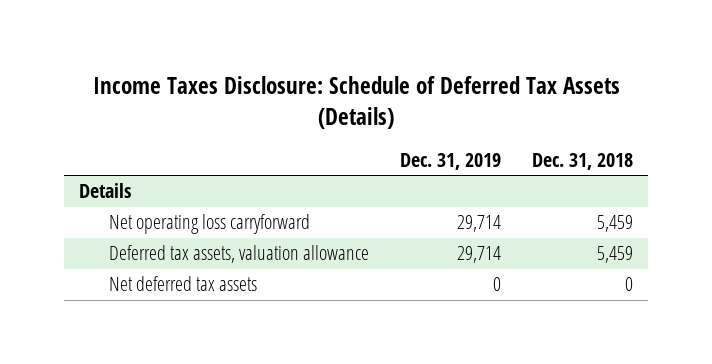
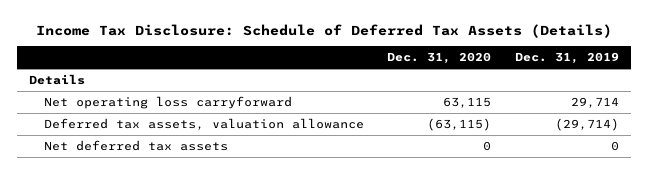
[92,76,620,129] Income Taxes Disclosure: Schedule of Deferred Tax Assets (Details) -> [35,24,612,39] Income Tax Disclosure: Schedule of Deferred Tax Assets (Details)
[531,152,633,170] Dec. 31, 2018 -> none
none -> [387,52,492,65] Dec. 31, 2020
[456,246,501,264] 29,714 -> [554,117,619,131] (29,714)

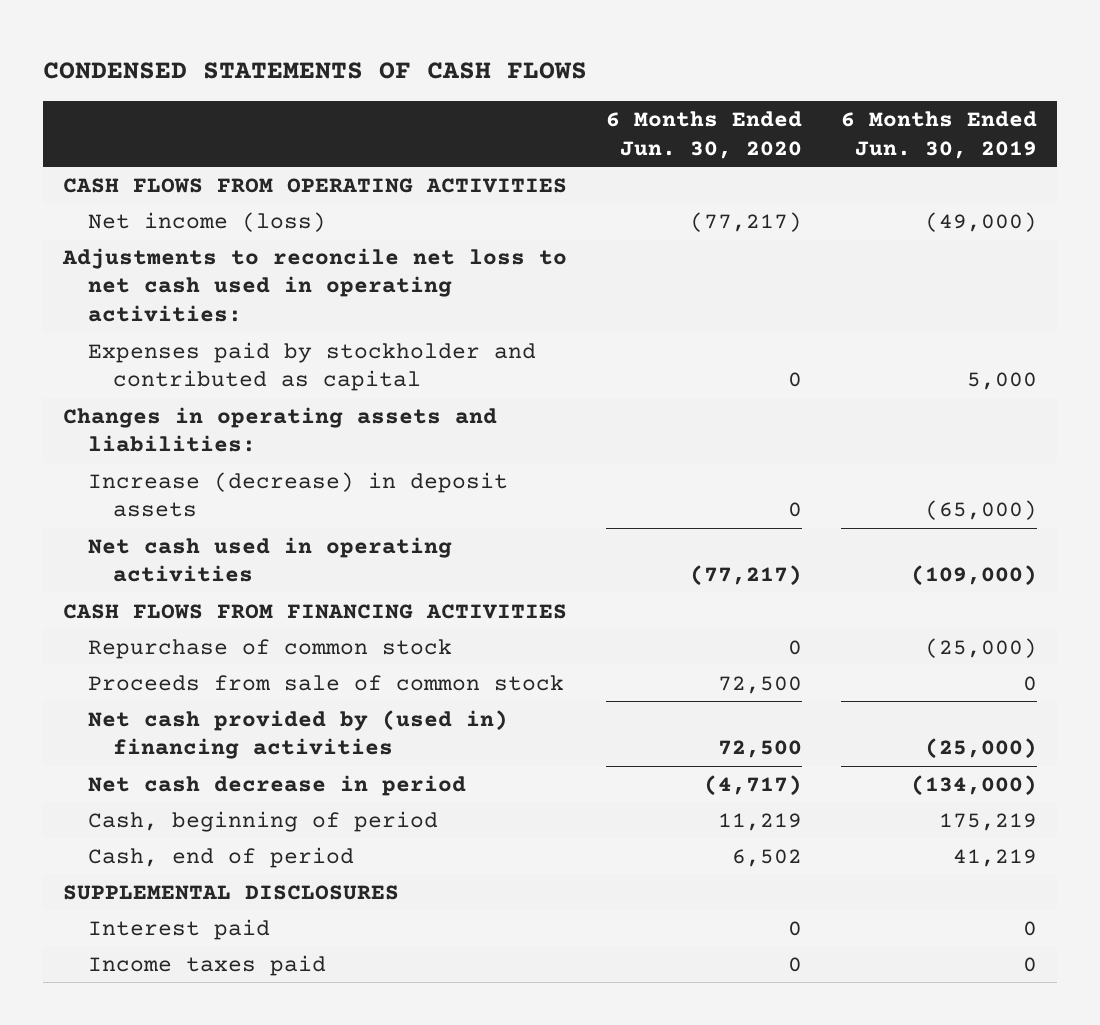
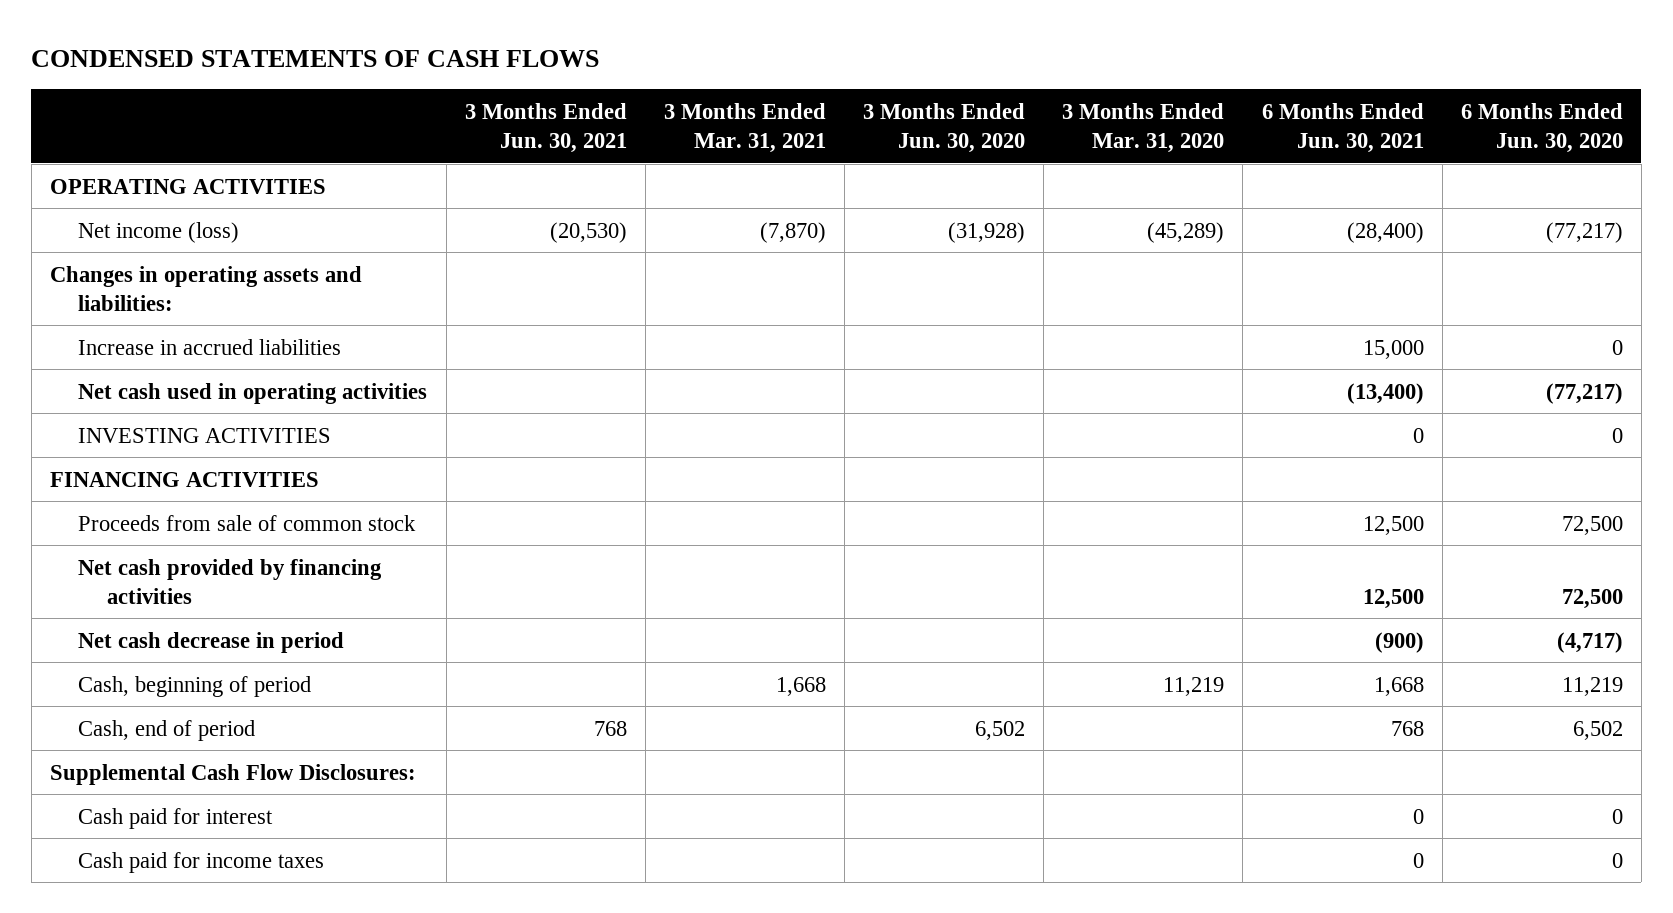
[841,111,1038,159] 6 Months Ended Jun. 30, 2019 -> none
none -> [464,102,627,153] 3 Months Ended Jun. 30, 2021
none -> [663,102,826,153] 3 Months Ended Mar. 31, 2021
none -> [863,102,1026,153] 3 Months Ended Jun. 30, 2020
none -> [1062,102,1225,153] 3 Months Ended Mar. 31, 2020
none -> [1261,102,1424,153] 6 Months Ended Jun. 30, 2021
[62,177,567,193] CASH FLOWS FROM OPERATING ACTIVITIES -> [50,178,327,194] OPERATING ACTIVITIES
[61,247,567,323] Adjustments to reconcile net loss to net cash used in operating activities: -> none
[87,341,536,392] Expenses paid by stockholder and contributed as capital -> none
[87,471,508,518] Increase (decrease) in deposit assets -> none
none -> [78,338,342,355] Increase in accrued liabilities
[87,638,452,659] Repurchase of common stock -> none
none -> [78,427,332,443] INVESTING ACTIVITIES
[62,603,567,619] CASH FLOWS FROM FINANCING ACTIVITIES -> [50,471,320,487] FINANCING ACTIVITIES
[87,709,508,760] Net cash provided by (used in) financing activities -> [78,558,383,604] Net cash provided by financing activities
[62,884,399,900] SUPPLEMENTAL DISCLOSURES -> [50,763,417,785] Supplemental Cash Flow Disclosures:
[87,918,270,940] Interest paid -> [78,807,274,829] Cash paid for interest
[87,954,326,976] Income taxes paid -> [78,851,325,873] Cash paid for income taxes

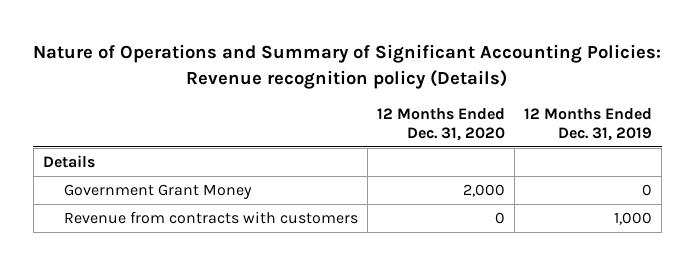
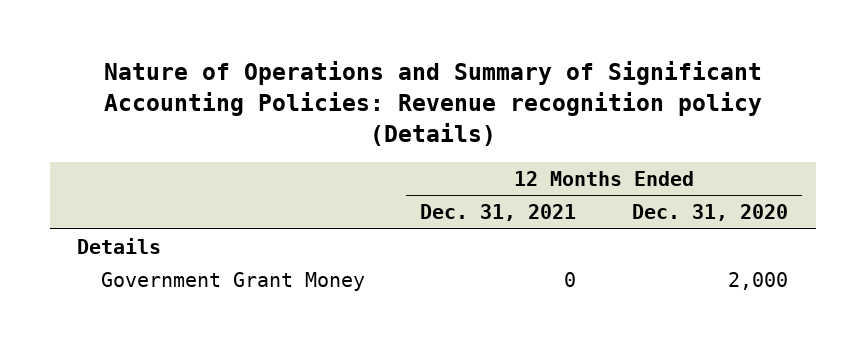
[523,107,652,141] 12 Months Ended Dec. 31, 2019 -> none
none -> [420,204,577,222] Dec. 31, 2021
[63,211,358,225] Revenue from contracts with customers -> none

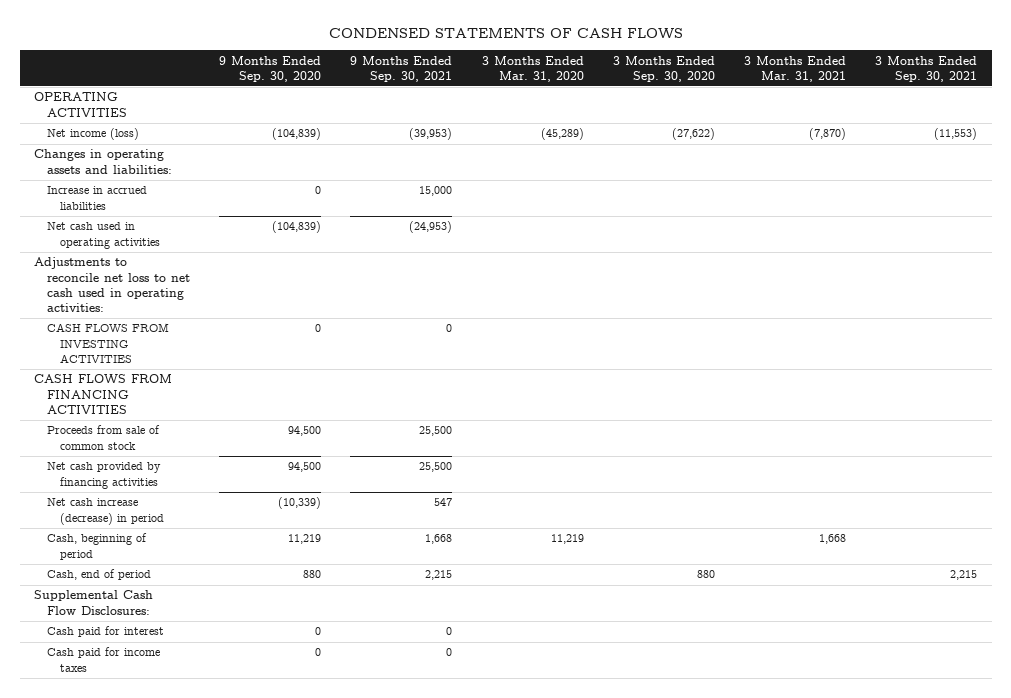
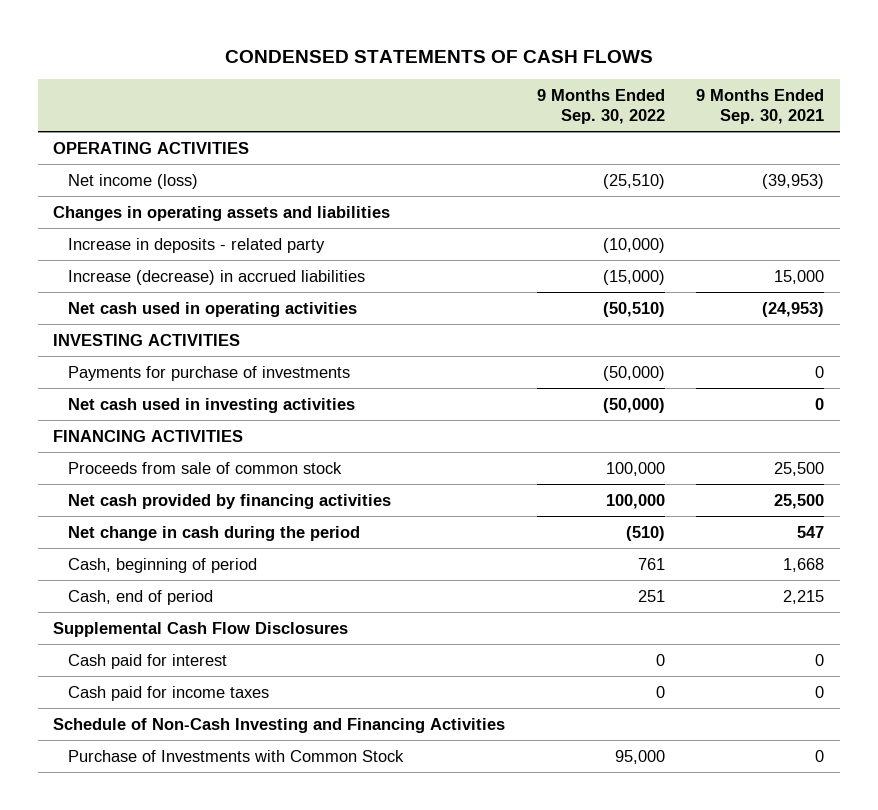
[219,55,322,82] 9 Months Ended Sep. 30, 2020 -> none
[481,55,584,82] 3 Months Ended Mar. 31, 2020 -> none
[612,55,715,82] 3 Months Ended Sep. 30, 2020 -> none
[744,55,847,82] 3 Months Ended Mar. 31, 2021 -> none
[875,55,978,82] 3 Months Ended Sep. 30, 2021 -> none
none -> [536,89,665,124] 9 Months Ended Sep. 30, 2022
[34,149,173,174] Changes in operating assets and liabilities: -> [53,205,391,221] Changes in operating assets and liabilities
none -> [68,237,326,253] Increase in deposits - related party
[47,186,148,210] Increase in accrued liabilities -> [68,269,366,285] Increase (decrease) in accrued liabilities
[34,257,191,312] Adjustments to reconcile net loss to net cash used in operating activities: -> none
none -> [53,333,241,346] INVESTING ACTIVITIES
none -> [68,365,351,381] Payments for purchase of investments
[47,323,170,363] CASH FLOWS FROM INVESTING ACTIVITIES -> [68,397,356,413] Net cash used in investing activities
[34,374,173,414] CASH FLOWS FROM FINANCING ACTIVITIES -> [53,429,244,442] FINANCING ACTIVITIES
[47,498,164,525] Net cash increase (decrease) in period -> [68,525,361,541] Net change in cash during the period
[34,590,154,615] Supplemental Cash Flow Disclosures: -> [53,621,349,637] Supplemental Cash Flow Disclosures
none -> [53,717,506,733] Schedule of Non-Cash Investing and Financing Activities
none -> [68,749,405,762] Purchase of Investments with Common Stock

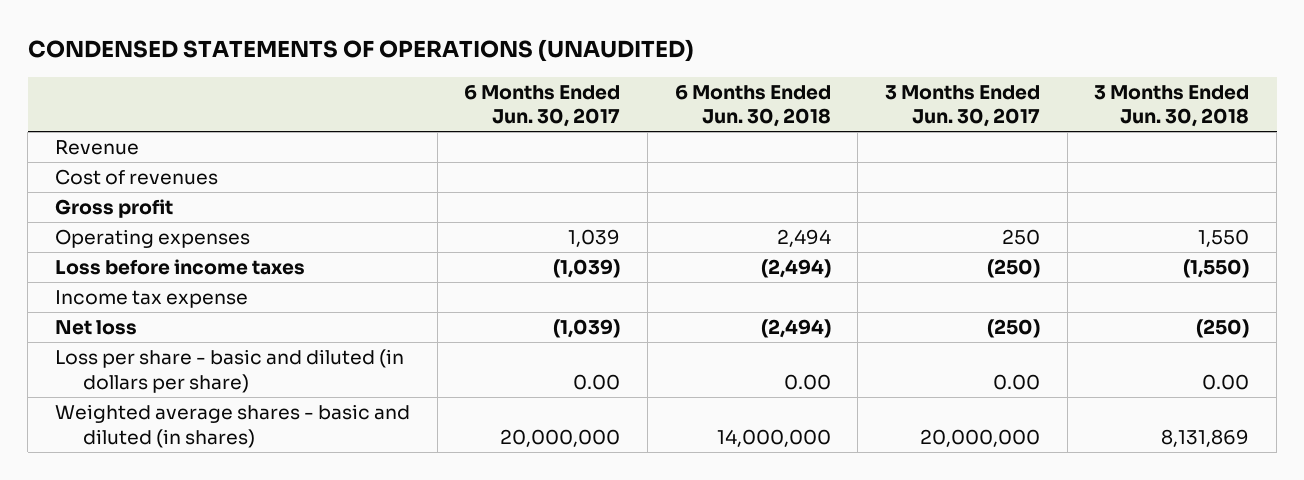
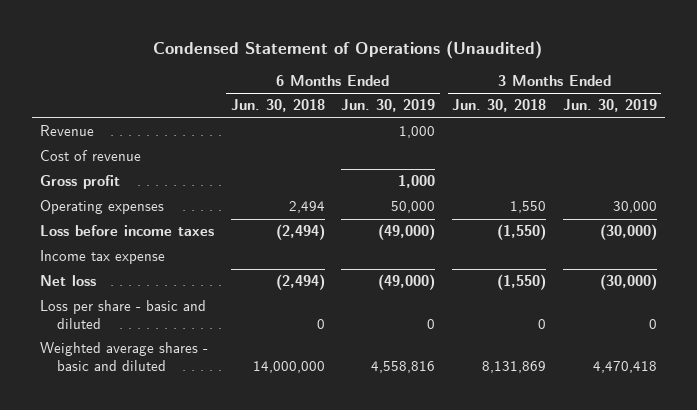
[27,39,694,63] CONDENSED STATEMENTS OF OPERATIONS (UNAUDITED) -> [153,41,543,60] Condensed Statement of Operations (Unaudited)
[464,84,621,128] 6 Months Ended Jun. 30, 2017 -> none
[884,84,1040,128] 3 Months Ended Jun. 30, 2017 -> none
none -> [341,99,436,113] Jun. 30, 2019
none -> [562,99,657,113] Jun. 30, 2019
[54,169,218,186] Cost of revenues -> [39,150,141,162] Cost of revenue
[1196,319,1250,339] (250) -> [497,274,547,291] (1,550)
[54,349,404,393] Loss per share - basic and diluted (in dollars per share) -> [39,300,206,329] Loss per share - basic and diluted
[783,373,831,390] 0.00 -> [316,318,325,329] 0
[1202,373,1250,390] 0.00 -> [538,318,547,329] 0
[54,404,410,448] Weighted average shares - basic and diluted (in shares) -> [39,342,208,371] Weighted average shares - basic and diluted

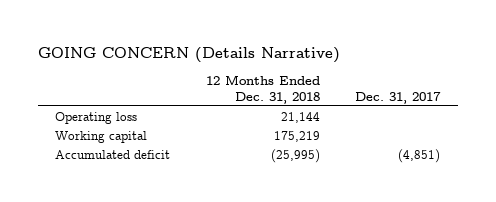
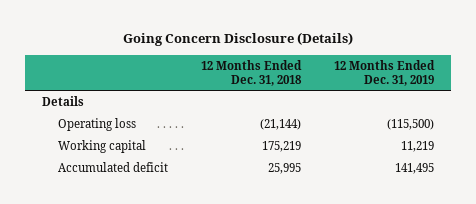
[37,47,340,64] GOING CONCERN (Details Narrative) -> [123,32,354,47] Going Concern Disclosure (Details)
[355,91,442,104] Dec. 31, 2017 -> none
none -> [334,59,436,86] 12 Months Ended Dec. 31, 2019
none -> [41,96,84,107] Details
[280,111,320,123] 21,144 -> [259,119,301,131] (21,144)
[270,148,320,163] (25,995) -> [267,163,301,175] 25,995

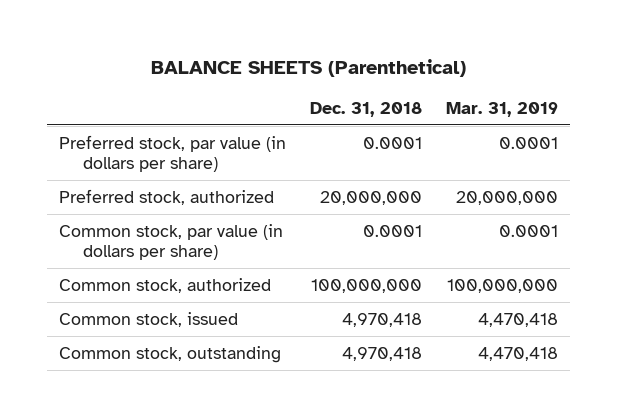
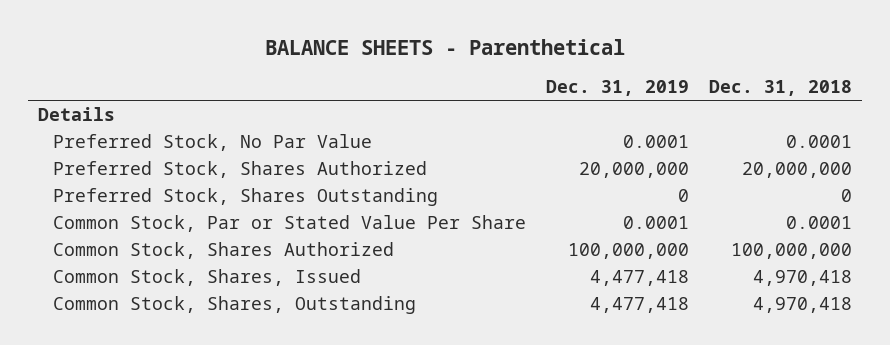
[150,58,466,77] BALANCE SHEETS (Parenthetical) -> [265,39,626,56] BALANCE SHEETS - Parenthetical
[446,101,559,117] Mar. 31, 2019 -> none
none -> [546,80,690,97] Dec. 31, 2019
[58,134,286,172] Preferred stock, par value (in dollars per share) -> none
none -> [37,106,115,121] Details
none -> [53,133,373,151] Preferred Stock, No Par Value
[58,188,274,205] Preferred stock, authorized -> [53,160,428,178] Preferred Stock, Shares Authorized
none -> [53,187,439,206] Preferred Stock, Shares Outstanding
[58,223,283,260] Common stock, par value (in dollars per share) -> [53,214,527,232] Common Stock, Par or Stated Value Per Share
[58,277,271,293] Common stock, authorized -> [53,241,395,259] Common Stock, Shares Authorized
[58,311,238,327] Common stock, issued -> [53,268,362,286] Common Stock, Shares, Issued
[58,345,281,363] Common stock, outstanding -> [53,295,417,314] Common Stock, Shares, Outstanding

